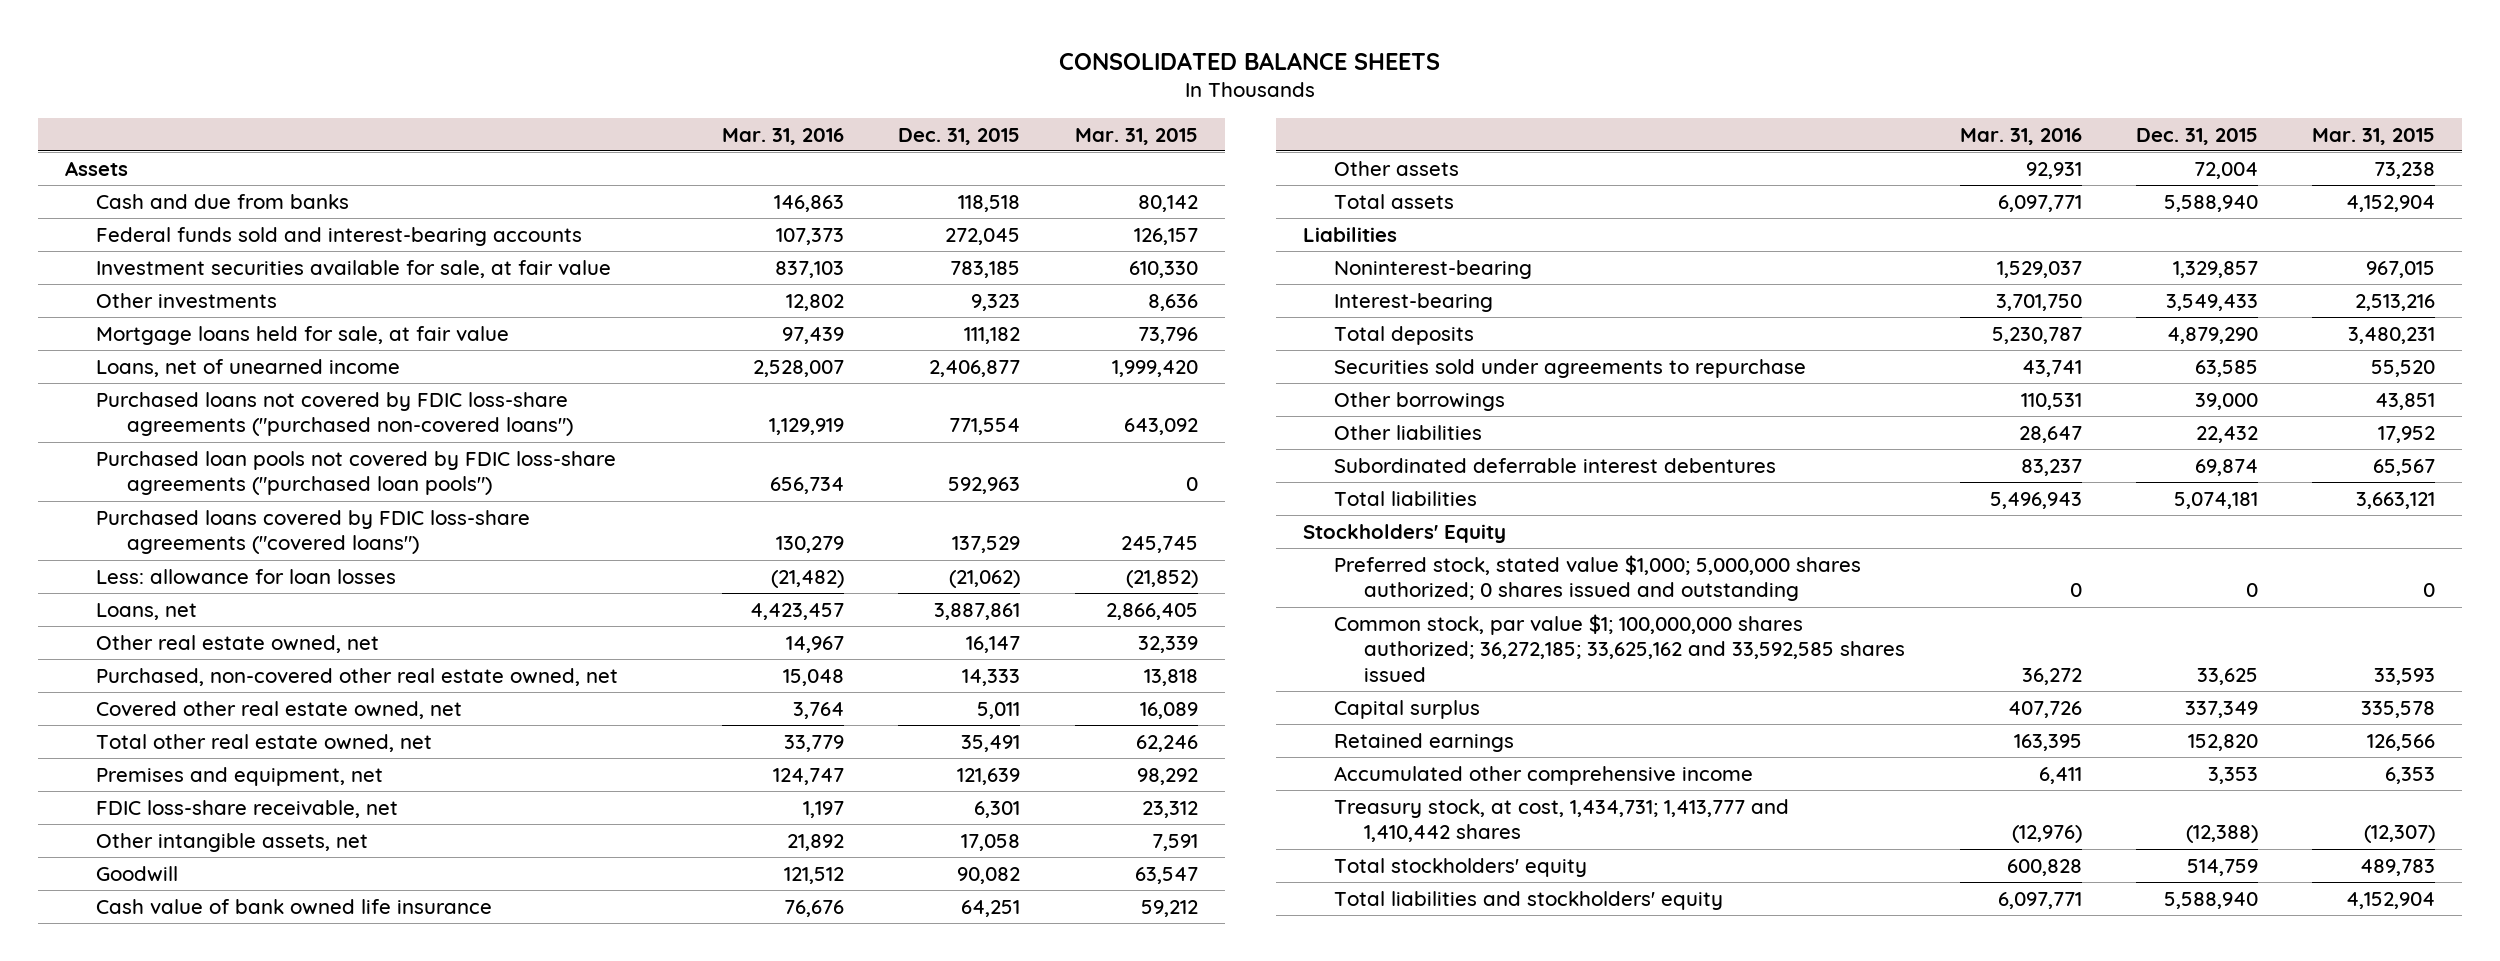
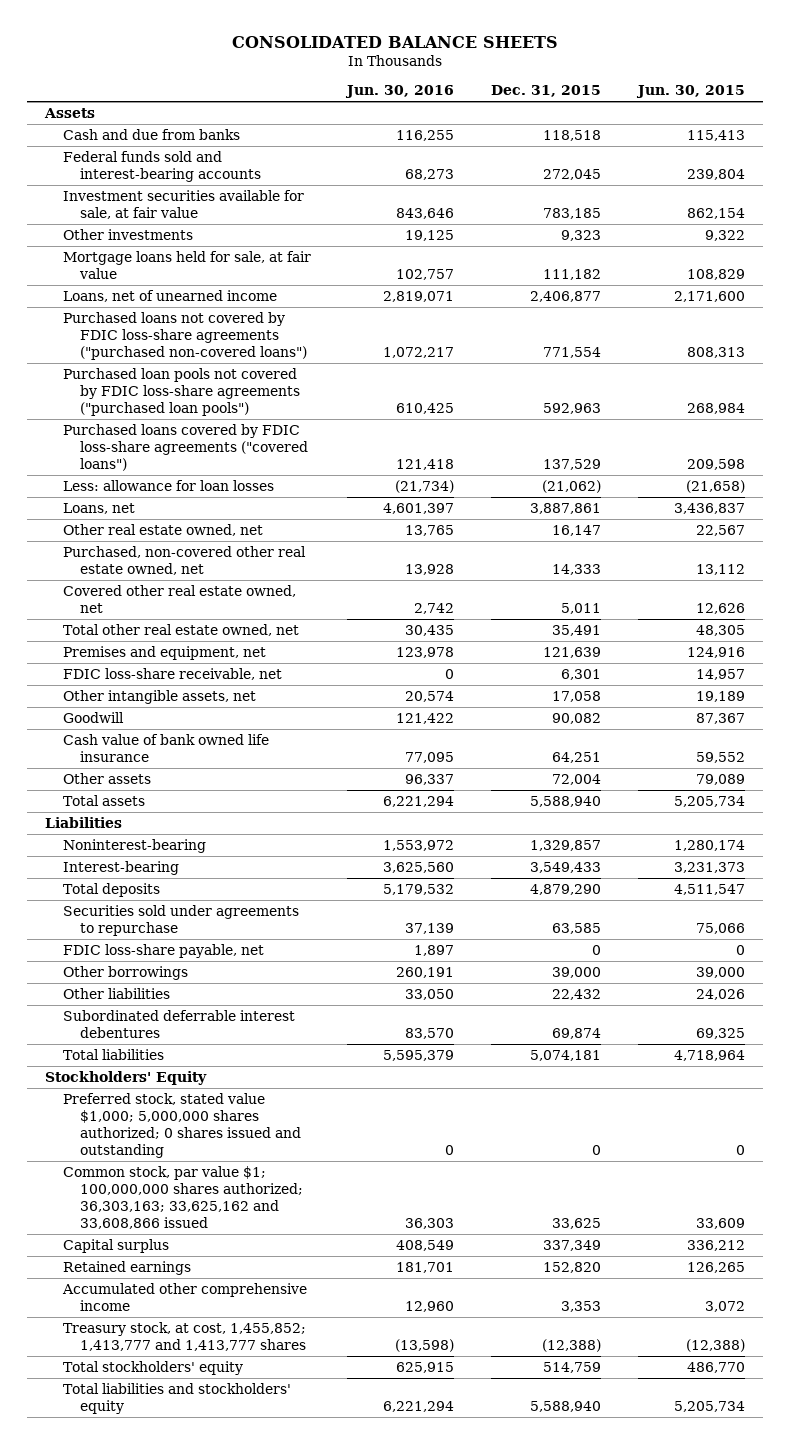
[721,127,844,145] Mar. 31, 2016 -> none
[1074,127,1198,145] Mar. 31, 2015 -> none
none -> [345,85,455,99] Jun. 30, 2016
none -> [635,85,745,99] Jun. 30, 2015
none -> [62,943,264,958] FDIC loss-share payable, net
[1333,613,1906,682] Common stock, par value $1; 100,000,000 shares authorized; 36,272,185; 33,625,162 and 33,592,585 shares issued -> [62,1165,304,1229] Common stock, par value $1; 100,000,000 shares authorized; 36,303,163; 33,625,162 and 33,608,866 issued
[1333,798,1789,843] Treasury stock, at cost, 1,434,731; 1,413,777 and 1,410,442 shares -> [62,1321,307,1351] Treasury stock, at cost, 1,455,852; 1,413,777 and 1,413,777 shares

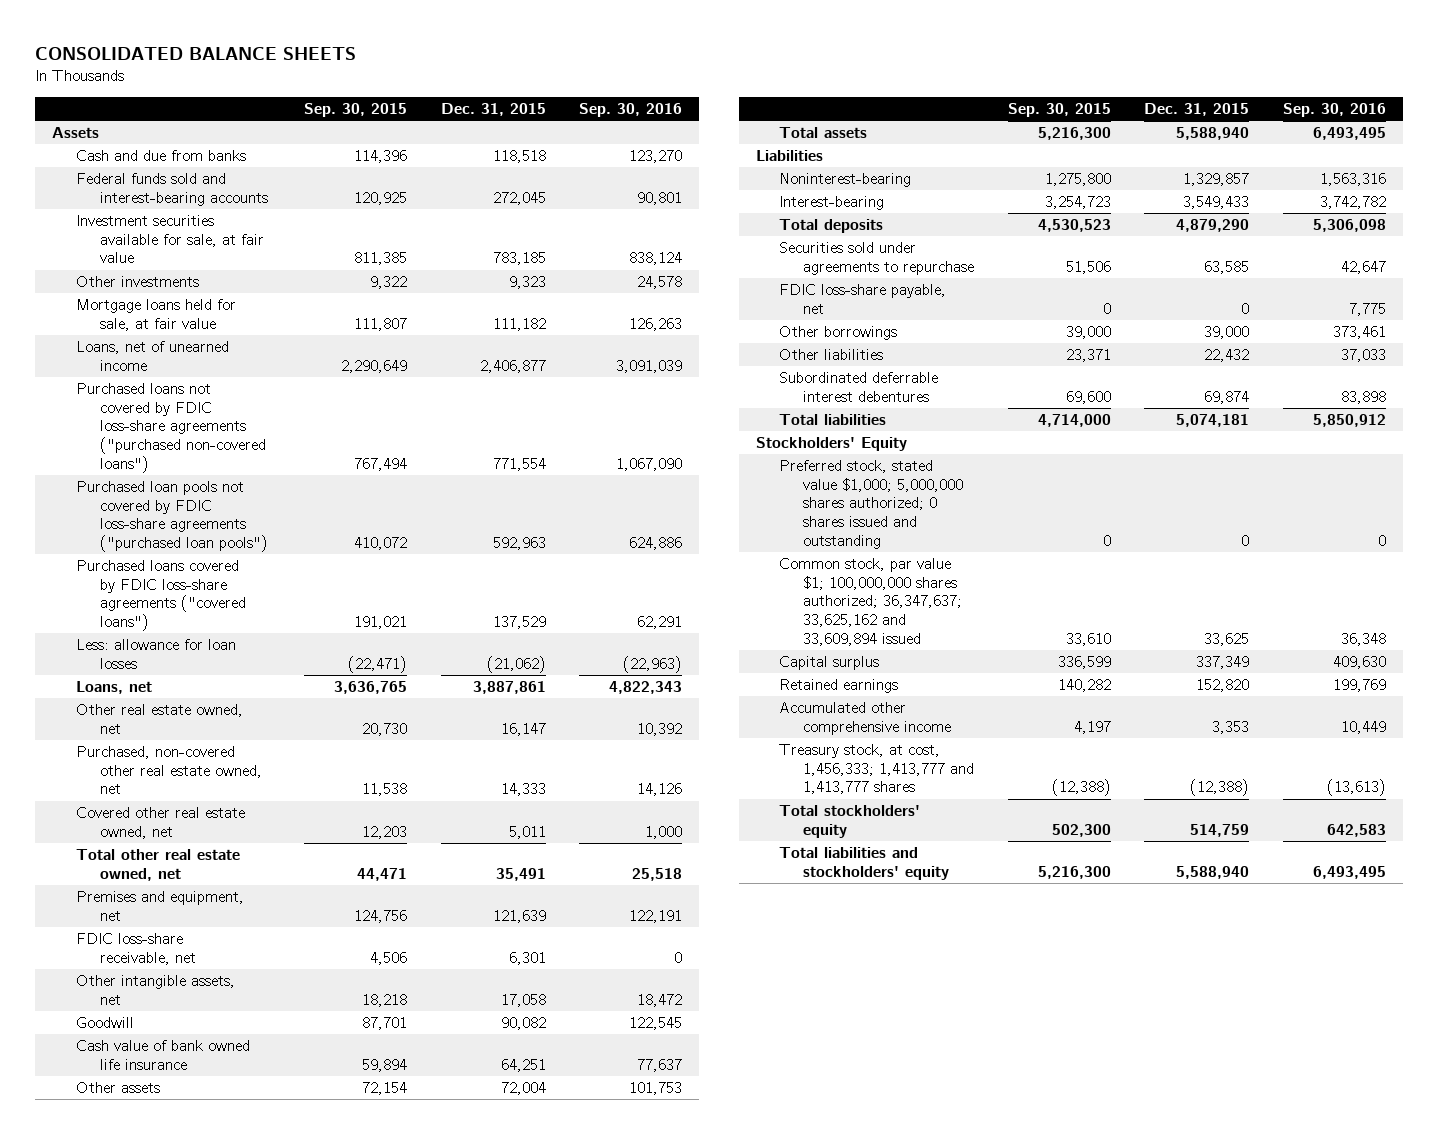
[345,85,455,99] Jun. 30, 2016 -> none
[635,85,745,99] Jun. 30, 2015 -> none
none -> [304,103,408,118] Sep. 30, 2015
none -> [579,103,683,118] Sep. 30, 2016
[62,1165,304,1229] Common stock, par value $1; 100,000,000 shares authorized; 36,303,163; 33,625,162 and 33,608,866 issued -> [779,558,963,646] Common stock, par value $1; 100,000,000 shares authorized; 36,347,637; 33,625,162 and 33,609,894 issued
[62,1321,307,1351] Treasury stock, at cost, 1,455,852; 1,413,777 and 1,413,777 shares -> [779,744,975,795] Treasury stock, at cost, 1,456,333; 1,413,777 and 1,413,777 shares

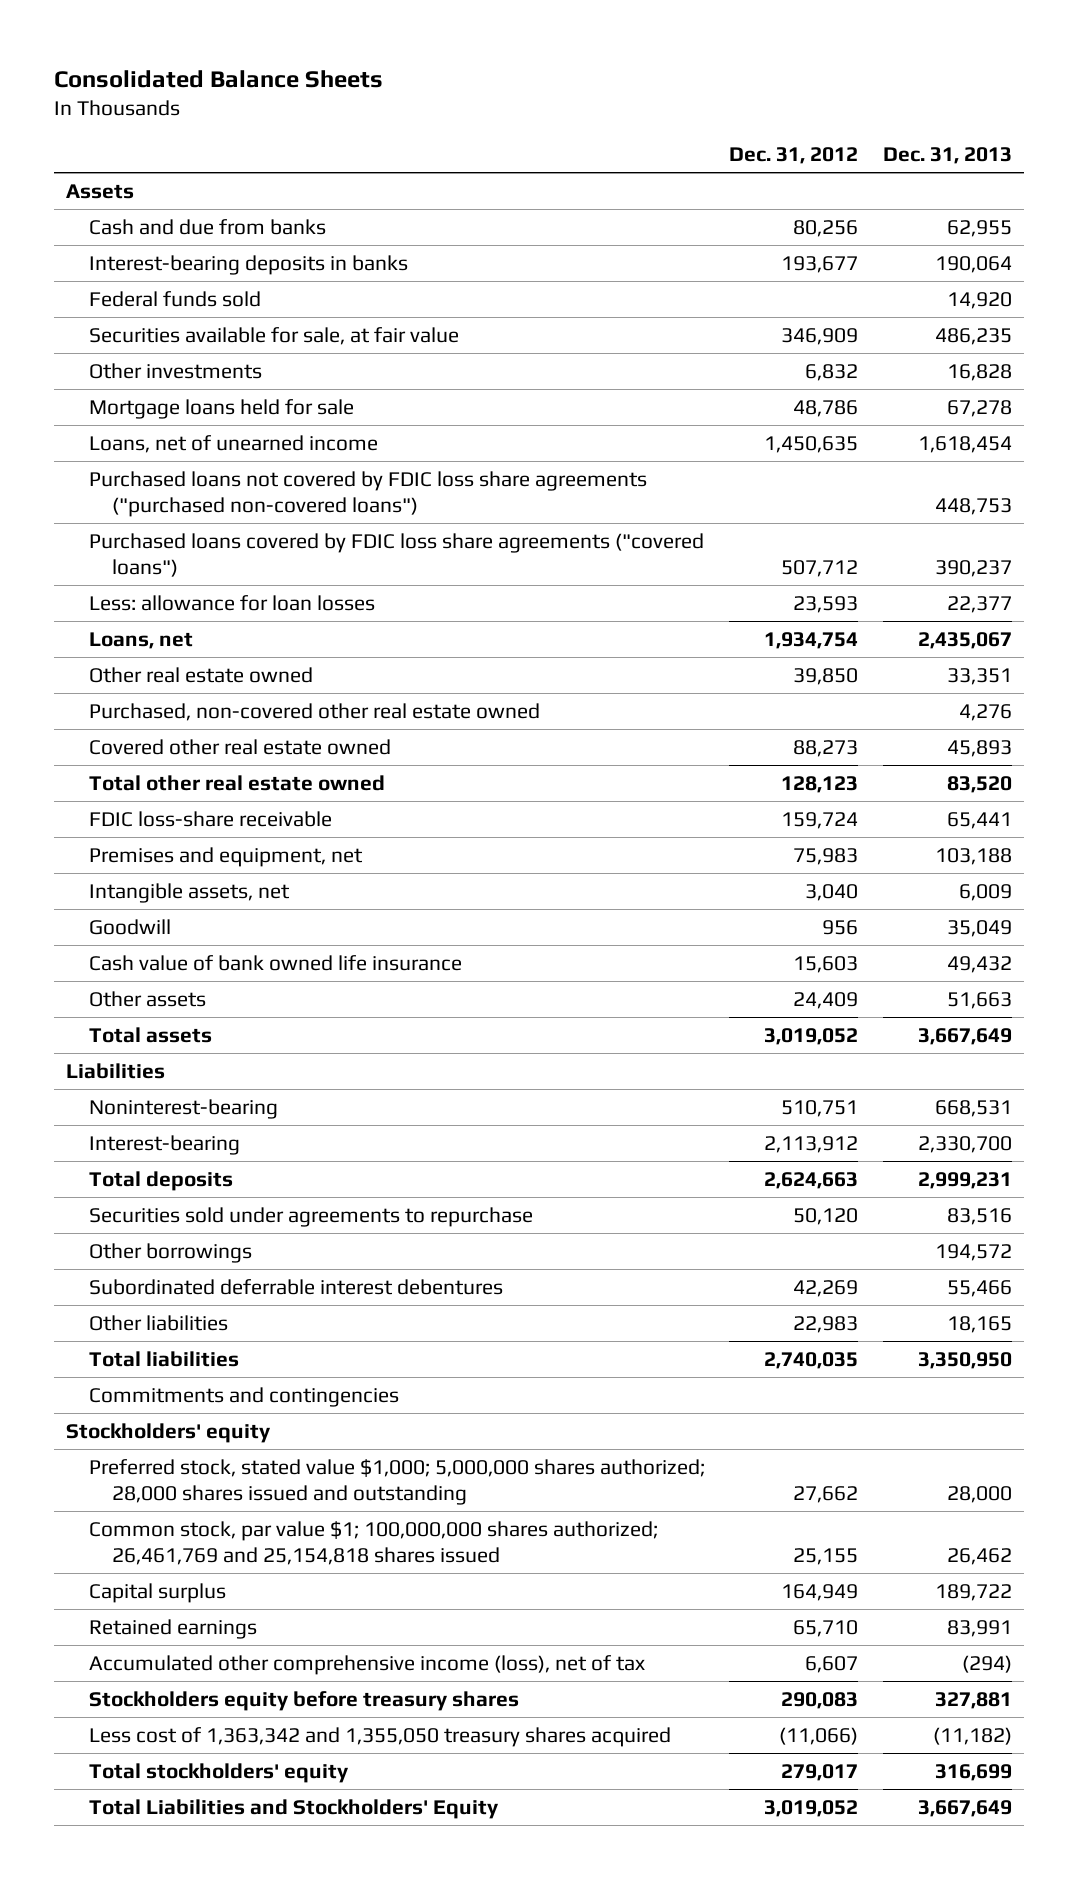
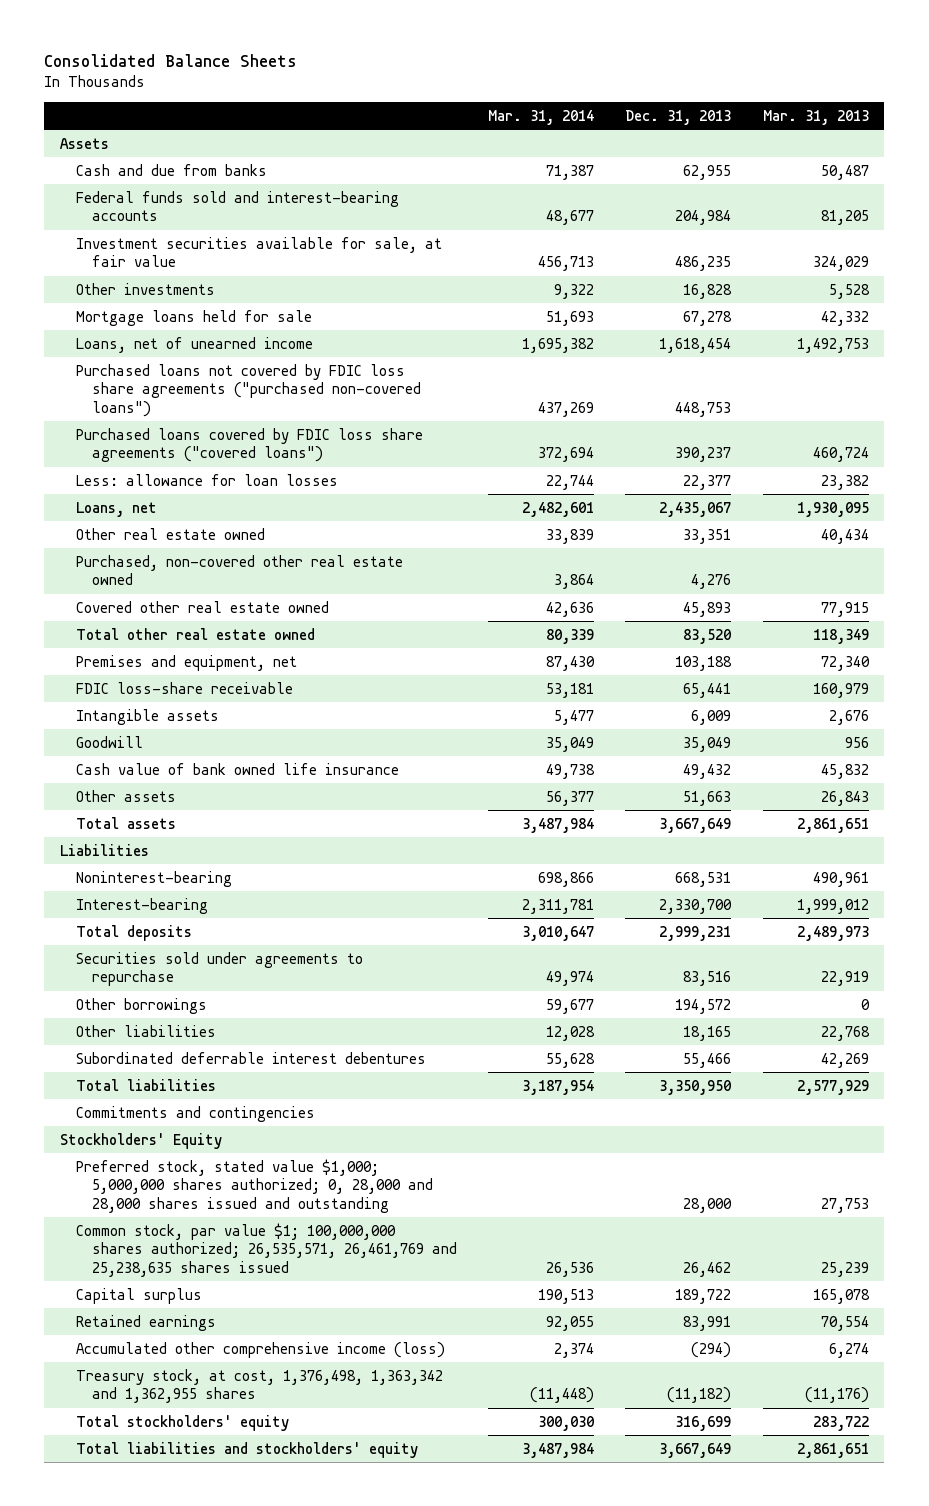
[729,147,859,165] Dec. 31, 2012 -> none
none -> [488,109,595,125] Mar. 31, 2014
none -> [762,109,869,125] Mar. 31, 2013
[89,254,409,275] Interest-bearing deposits in banks -> none
[89,290,262,307] Federal funds sold -> [76,190,400,222] Federal funds sold and interest-bearing accounts
[946,291,1012,309] 14,920 -> [675,210,732,226] 204,984
[89,326,460,345] Securities available for sale, at fair value -> [76,236,443,268] Investment securities available for sale, at fair value
[89,810,333,827] FDIC loss-share receivable -> [76,681,294,694] FDIC loss-share receivable
[89,882,291,903] Intangible assets, net -> [76,708,220,725] Intangible assets
[89,1278,504,1295] Subordinated deferrable interest debentures -> [76,1051,427,1064] Subordinated deferrable interest debentures
[66,1422,272,1443] Stockholders' equity -> [60,1132,223,1149] Stockholders' Equity
[89,1458,706,1506] Preferred stock, stated value $1,000; 5,000,000 shares authorized; 28,000 shares issued and outstanding -> [76,1158,434,1213] Preferred stock, stated value $1,000; 5,000,000 shares authorized; 0, 28,000 and 28,000 shares issued and outstanding
[89,1520,659,1566] Common stock, par value $1; 100,000,000 shares authorized; 26,461,769 and 25,154,818 shares issued -> [76,1222,458,1277] Common stock, par value $1; 100,000,000 shares authorized; 26,535,571, 26,461,769 and 25,238,635 shares issued
[89,1690,520,1711] Stockholders equity before treasury shares -> none
[89,1654,646,1675] Accumulated other comprehensive income (loss), net of tax -> [76,1341,446,1358] Accumulated other comprehensive income (loss)
[89,1726,672,1747] Less cost of 1,363,342 and 1,355,050 treasury shares acquired -> [76,1368,444,1404] Treasury stock, at cost, 1,376,498, 1,363,342 and 1,362,955 shares
[89,1798,500,1819] Total Liabilities and Stockholders' Equity -> [76,1441,419,1458] Total liabilities and stockholders' equity

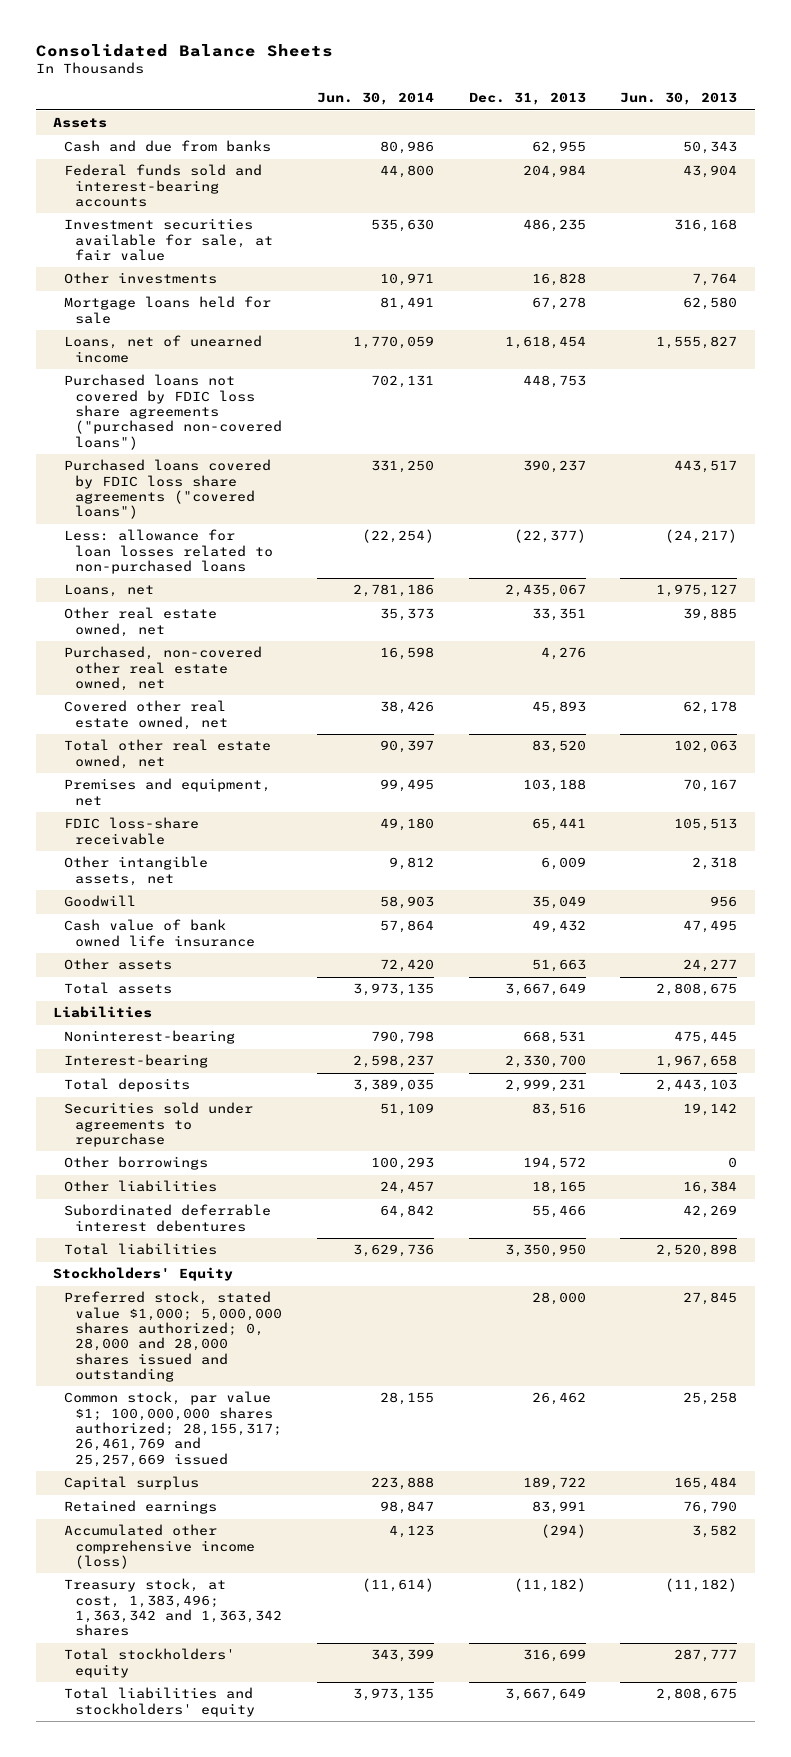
[488,109,595,125] Mar. 31, 2014 -> none
[762,109,869,125] Mar. 31, 2013 -> none
none -> [317,92,435,106] Jun. 30, 2014
none -> [620,92,738,106] Jun. 30, 2013
[76,473,339,486] Less: allowance for loan losses -> [64,529,274,574] Less: allowance for loan losses related to non-purchased loans
[683,474,732,490] 22,377 -> [513,529,586,544] (22,377)
[76,527,266,540] Other real estate owned -> [64,607,218,637] Other real estate owned, net
[76,554,404,586] Purchased, non-covered other real estate owned -> [64,646,263,691] Purchased, non-covered other real estate owned, net
[76,600,330,613] Covered other real estate owned -> [64,700,229,730] Covered other real estate owned, net
[76,627,316,640] Total other real estate owned -> [64,739,272,769] Total other real estate owned, net
[76,708,220,725] Intangible assets -> [64,856,209,886] Other intangible assets, net
[76,1105,316,1122] Commitments and contingencies -> none
[76,1222,458,1277] Common stock, par value $1; 100,000,000 shares authorized; 26,535,571, 26,461,769 and 25,238,635 shares issued -> [64,1391,283,1467] Common stock, par value $1; 100,000,000 shares authorized; 28,155,317; 26,461,769 and 25,257,669 issued
[76,1368,444,1404] Treasury stock, at cost, 1,376,498, 1,363,342 and 1,362,955 shares -> [64,1578,283,1637] Treasury stock, at cost, 1,383,496; 1,363,342 and 1,363,342 shares

